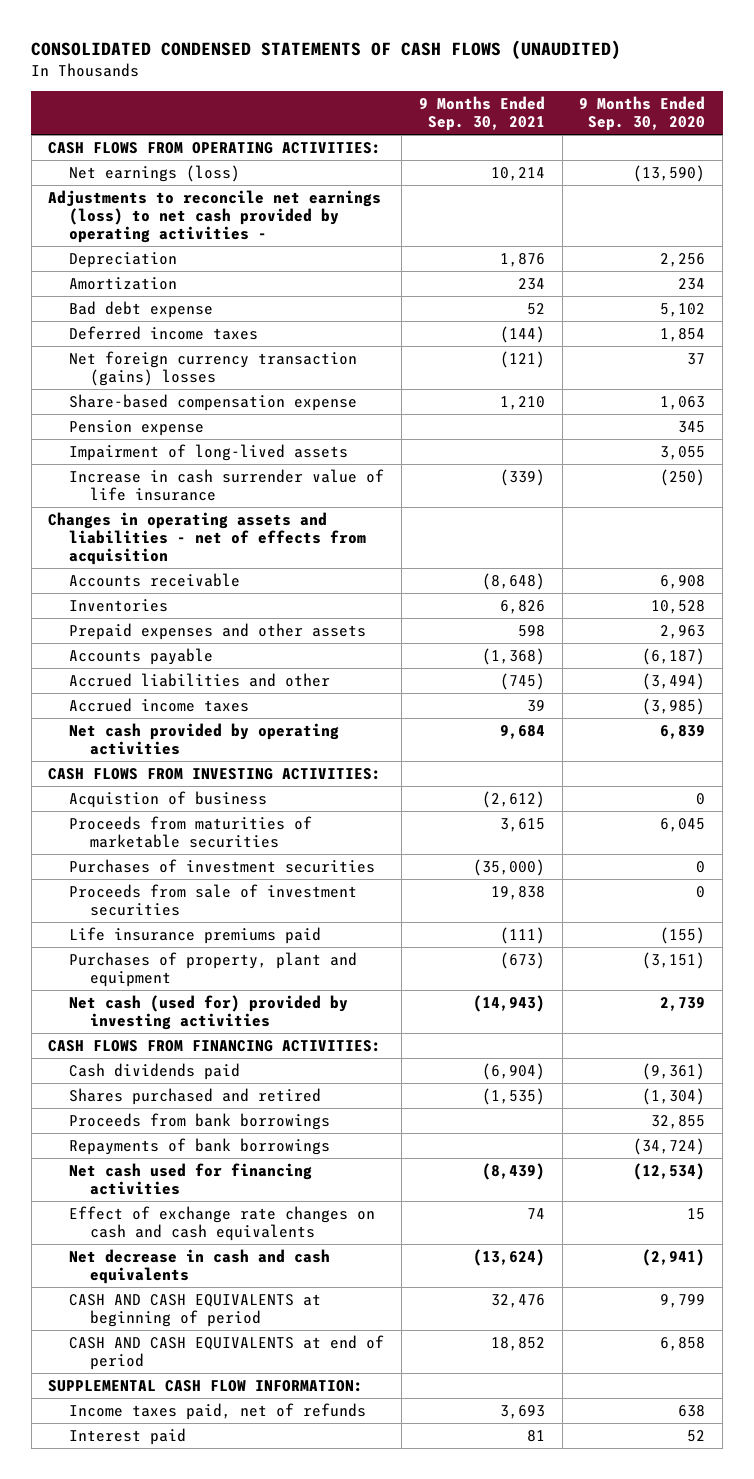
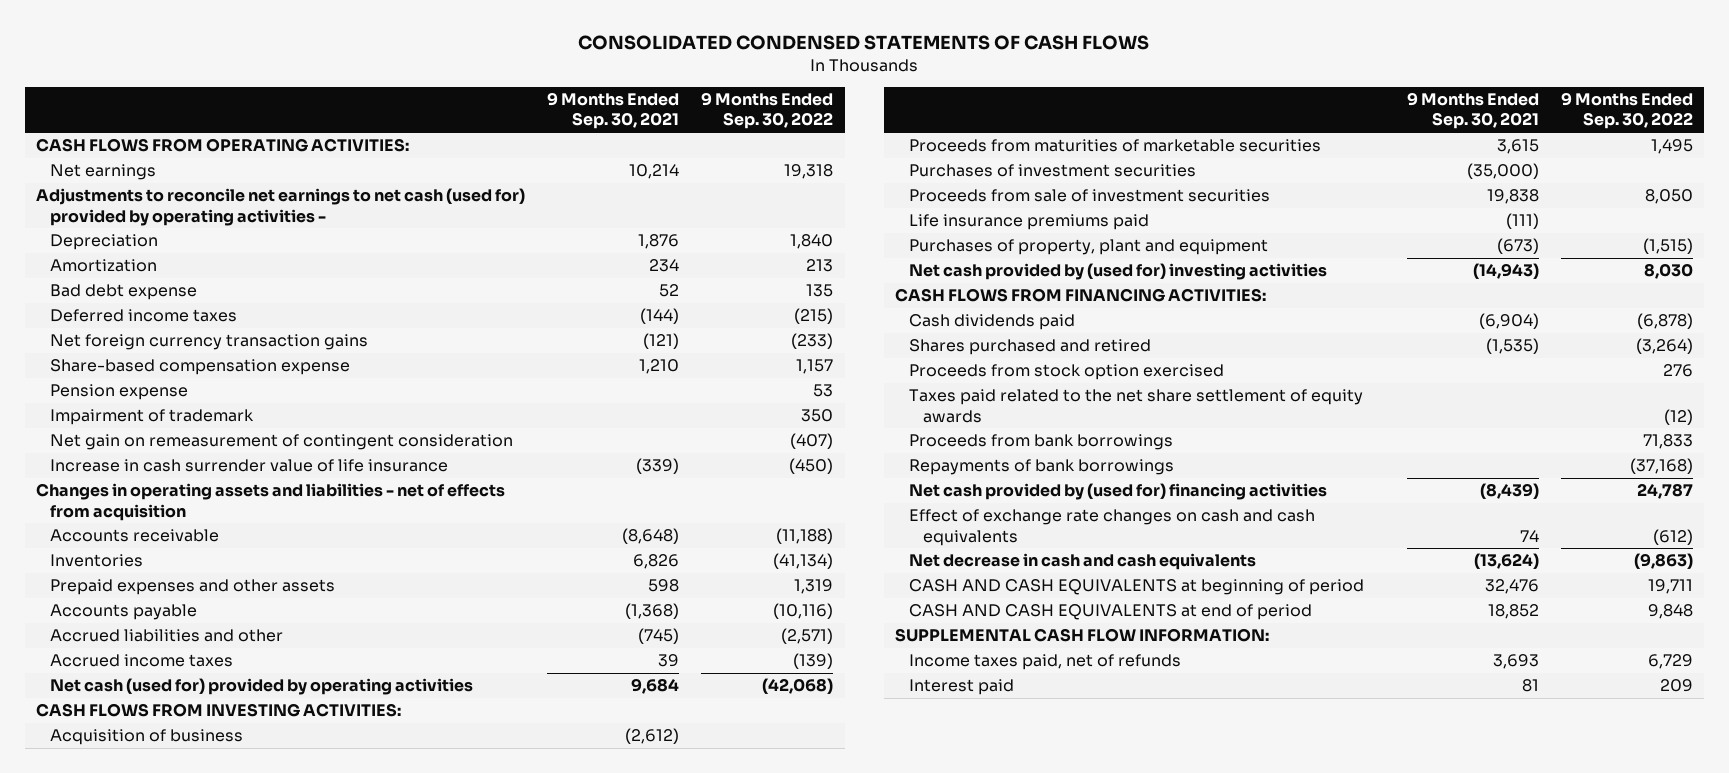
[31,39,622,59] CONSOLIDATED CONDENSED STATEMENTS OF CASH FLOWS (UNAUDITED) -> [578,35,1150,51] CONSOLIDATED CONDENSED STATEMENTS OF CASH FLOWS
[579,95,706,131] 9 Months Ended Sep. 30, 2020 -> none
none -> [701,91,834,130] 9 Months Ended Sep. 30, 2022
[69,164,241,182] Net earnings (loss) -> [50,164,157,181] Net earnings
[48,189,382,243] Adjustments to reconcile net earnings (loss) to net cash provided by operating activities - -> [35,188,525,226] Adjustments to reconcile net earnings to net cash (used for) provided by operating activities -
[69,350,358,386] Net foreign currency transaction (gains) losses -> [50,334,369,351] Net foreign currency transaction gains
[69,443,349,461] Impairment of long-lived assets -> none
none -> [50,409,255,426] Impairment of trademark
none -> [50,434,514,451] Net gain on remeasurement of contingent consideration
[69,722,340,755] Net cash provided by operating activities -> [50,678,474,696] Net cash (used for) provided by operating activities
[69,790,268,808] Acquistion of business -> [50,729,244,746] Acquisition of business
[69,994,349,1030] Net cash (used for) provided by investing activities -> [909,263,1328,281] Net cash provided by (used for) investing activities
none -> [909,364,1225,381] Proceeds from stock option exercised
none -> [909,389,1364,423] Taxes paid related to the net share settlement of equity awards
[69,1162,313,1195] Net cash used for financing activities -> [909,483,1328,501] Net cash provided by (used for) financing activities

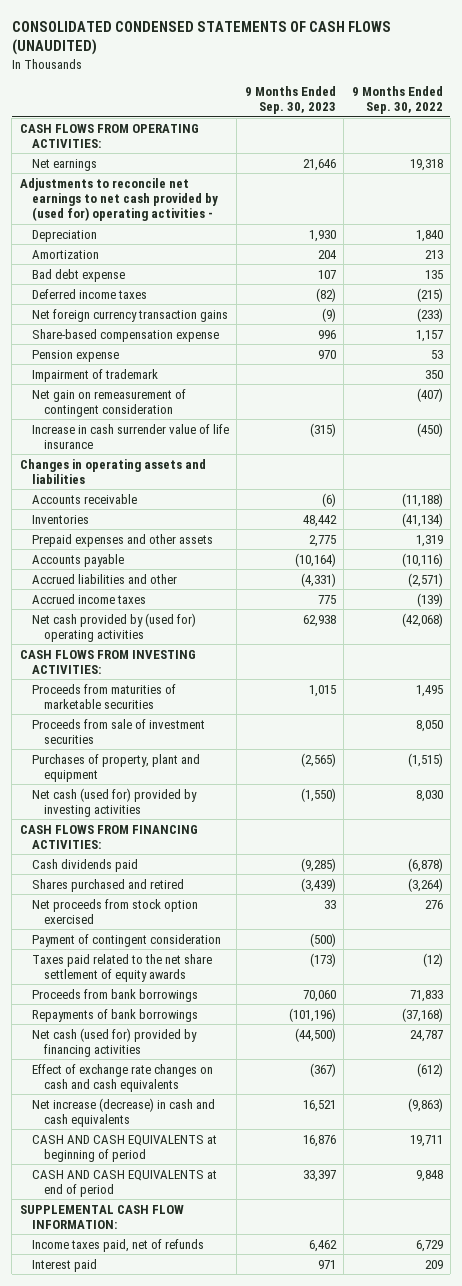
[578,35,1150,51] CONSOLIDATED CONDENSED STATEMENTS OF CASH FLOWS -> [11,20,391,56] CONSOLIDATED CONDENSED STATEMENTS OF CASH FLOWS (UNAUDITED)
[547,91,680,130] 9 Months Ended Sep. 30, 2021 -> none
none -> [244,86,336,115] 9 Months Ended Sep. 30, 2023
[35,188,525,226] Adjustments to reconcile net earnings to net cash (used for) provided by operating activities - -> [19,177,218,221] Adjustments to reconcile net earnings to net cash provided by (used for) operating activities -
[35,483,505,521] Changes in operating assets and liabilities - net of effects from acquisition -> [19,458,206,484] Changes in operating assets and liabilities
[50,678,474,696] Net cash (used for) provided by operating activities -> [31,612,196,642] Net cash provided by (used for) operating activities
[50,729,244,746] Acquisition of business -> none
[909,164,1197,178] Purchases of investment securities -> none
[909,214,1150,231] Life insurance premiums paid -> none
[909,263,1328,281] Net cash provided by (used for) investing activities -> [31,787,197,817] Net cash (used for) provided by investing activities
[909,364,1225,381] Proceeds from stock option exercised -> [31,898,198,924] Net proceeds from stock option exercised
none -> [31,933,221,947] Payment of contingent consideration
[909,483,1328,501] Net cash provided by (used for) financing activities -> [31,1027,197,1057] Net cash (used for) provided by financing activities
[909,553,1257,571] Net decrease in cash and cash equivalents -> [31,1097,215,1127] Net increase (decrease) in cash and cash equivalents

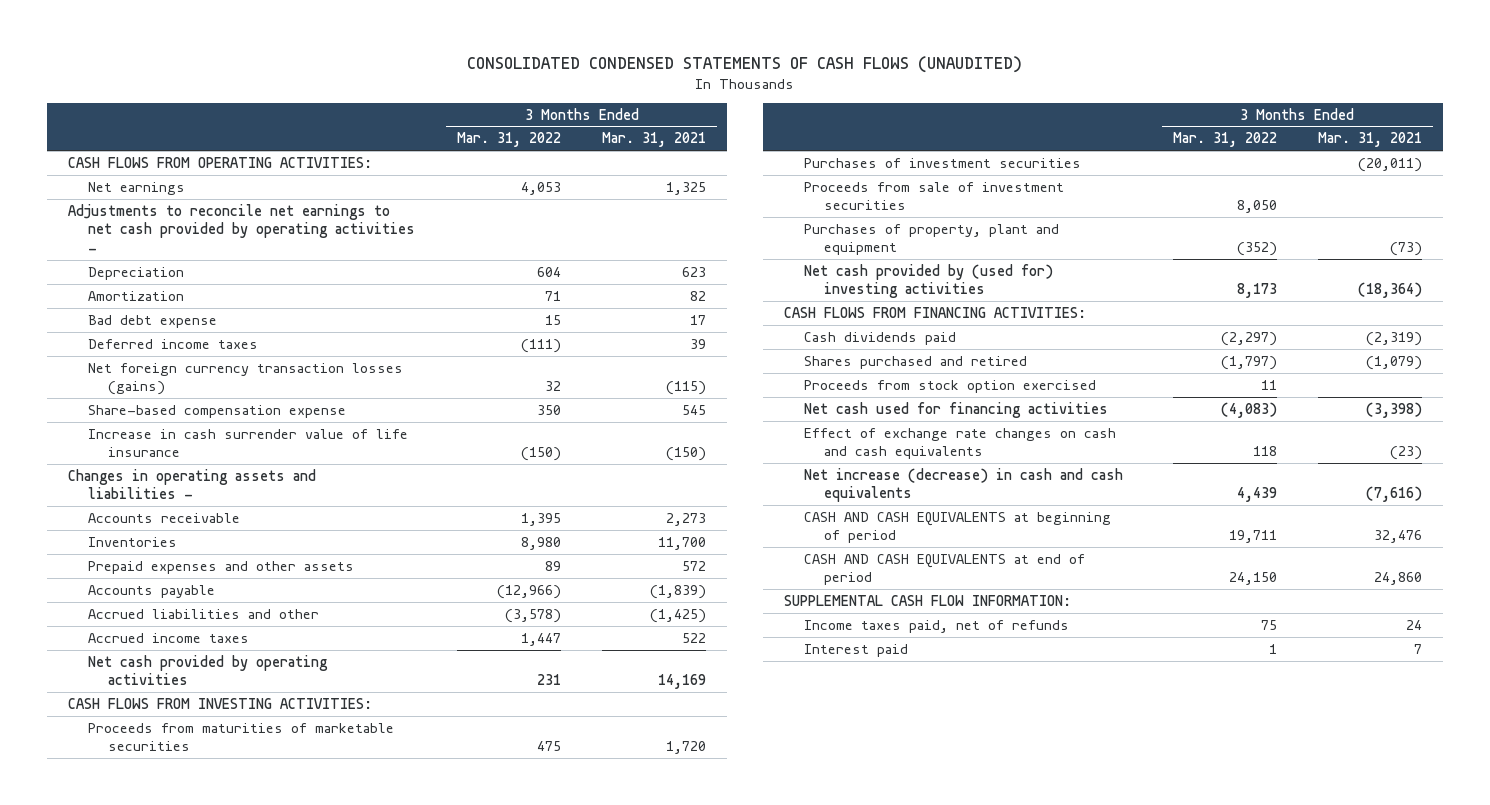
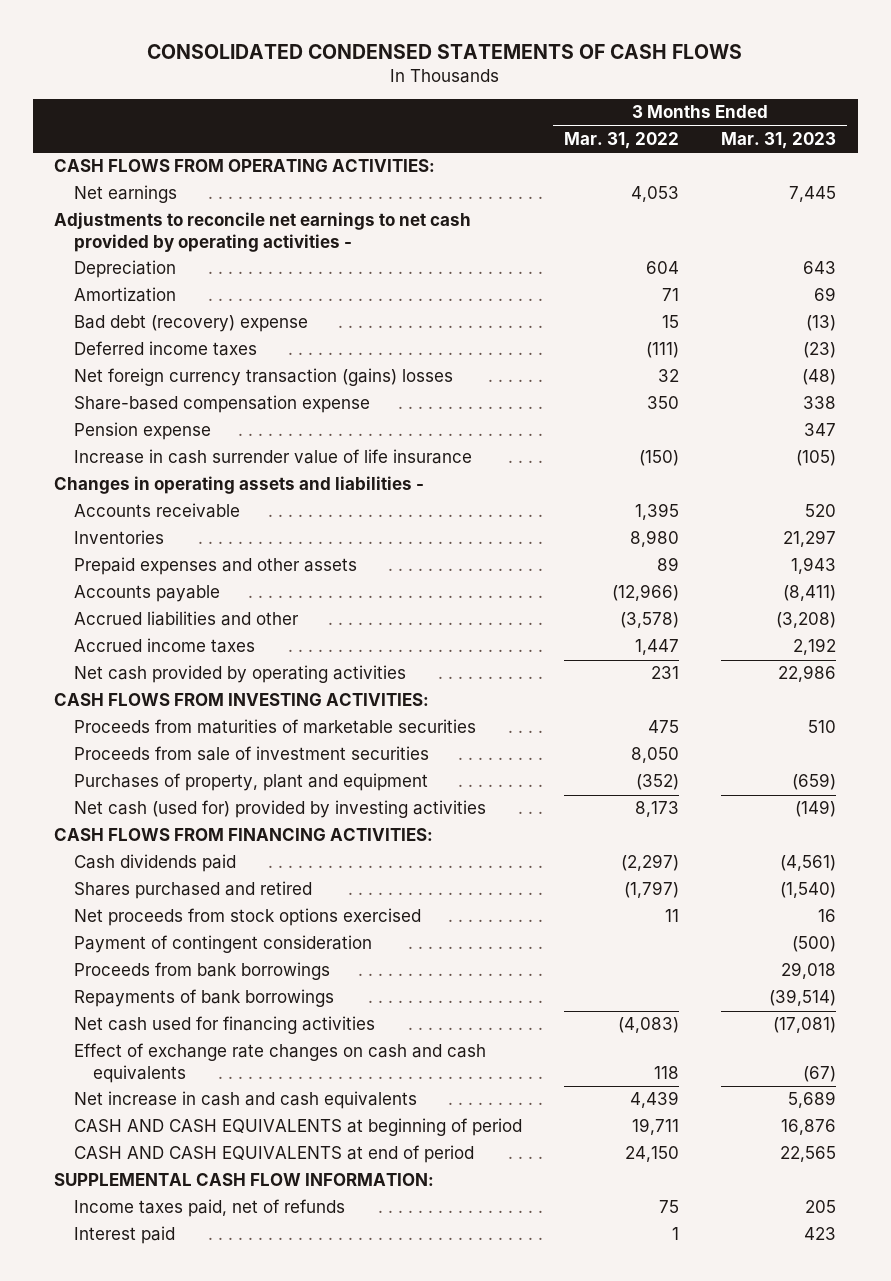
[466,56,1022,74] CONSOLIDATED CONDENSED STATEMENTS OF CASH FLOWS (UNAUDITED) -> [147,44,743,60] CONSOLIDATED CONDENSED STATEMENTS OF CASH FLOWS
[602,132,707,148] Mar. 31, 2021 -> none
none -> [721,132,837,150] Mar. 31, 2023
[88,314,218,328] Bad debt expense -> [73,315,308,333] Bad debt (recovery) expense
[88,362,404,396] Net foreign currency transaction losses (gains) -> [73,368,453,387] Net foreign currency transaction (gains) losses
none -> [73,422,211,441] Pension expense
[804,157,1082,168] Purchases of investment securities -> none
[804,263,1054,299] Net cash provided by (used for) investing activities -> [73,800,486,819] Net cash (used for) provided by investing activities
[804,379,1097,393] Proceeds from stock option exercised -> [73,908,421,927] Net proceeds from stock options exercised
none -> [73,935,372,954] Payment of contingent consideration
none -> [73,962,330,981] Proceeds from bank borrowings
none -> [73,989,334,1008] Repayments of bank borrowings
[804,467,1124,503] Net increase (decrease) in cash and cash equivalents -> [73,1091,417,1110] Net increase in cash and cash equivalents

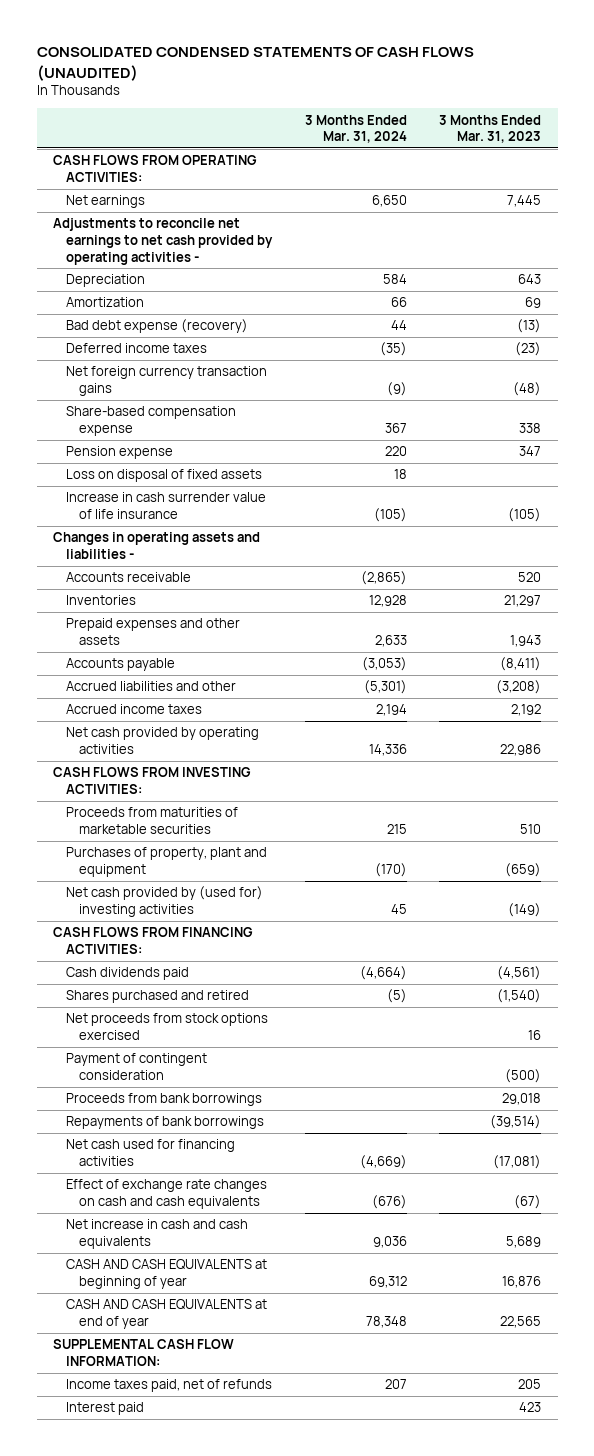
[147,44,743,60] CONSOLIDATED CONDENSED STATEMENTS OF CASH FLOWS -> [36,47,474,81] CONSOLIDATED CONDENSED STATEMENTS OF CASH FLOWS (UNAUDITED)
[563,132,679,150] Mar. 31, 2022 -> none
none -> [304,114,407,144] 3 Months Ended Mar. 31, 2024
[73,315,308,333] Bad debt (recovery) expense -> [66,319,249,334] Bad debt expense (recovery)
[73,368,453,387] Net foreign currency transaction (gains) losses -> [66,366,268,396] Net foreign currency transaction gains
none -> [66,469,263,483] Loss on disposal of fixed assets
[73,746,429,762] Proceeds from sale of investment securities -> none
[73,800,486,819] Net cash (used for) provided by investing activities -> [66,886,264,917] Net cash provided by (used for) investing activities
[73,1118,522,1137] CASH AND CASH EQUIVALENTS at beginning of period -> [66,1259,268,1289] CASH AND CASH EQUIVALENTS at beginning of year
[73,1145,474,1164] CASH AND CASH EQUIVALENTS at end of period -> [66,1299,268,1329] CASH AND CASH EQUIVALENTS at end of year

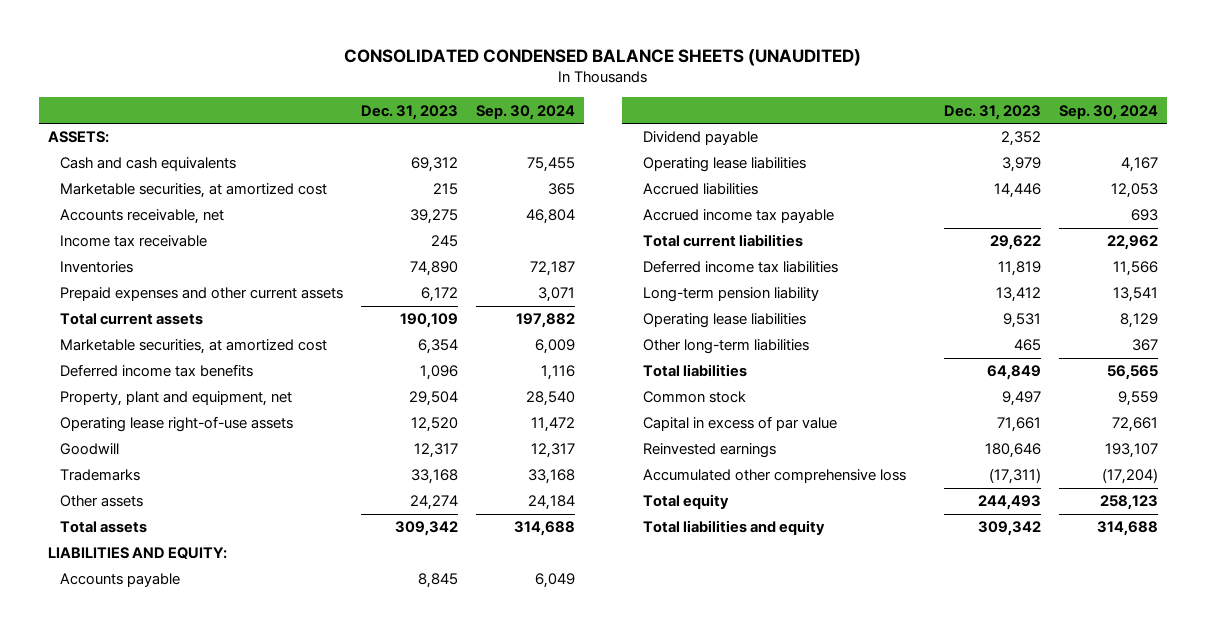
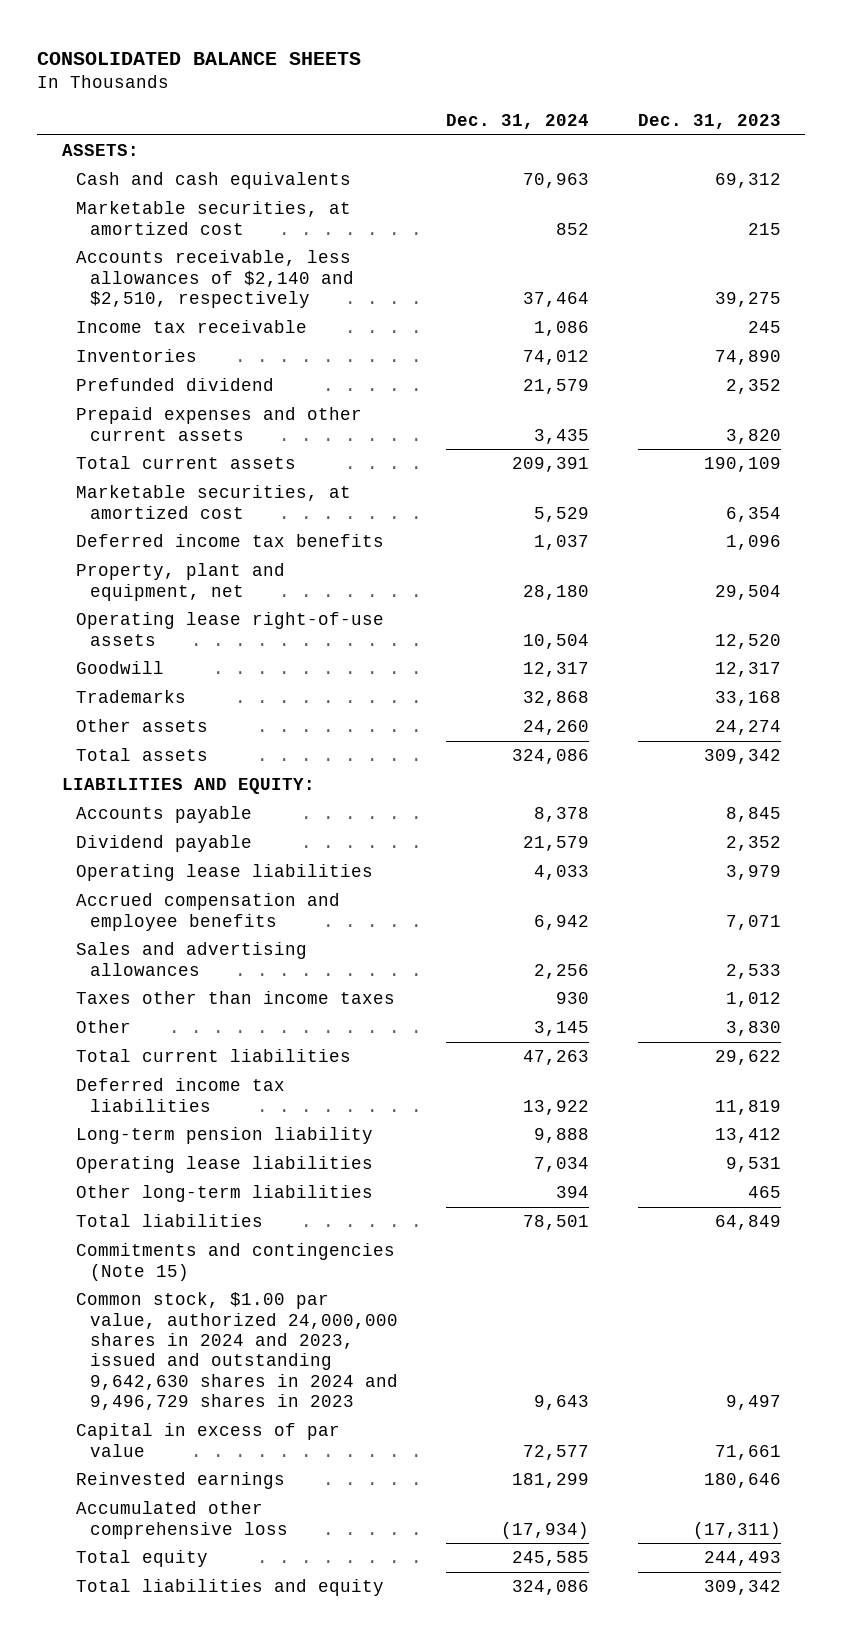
[344,49,862,67] CONSOLIDATED CONDENSED BALANCE SHEETS (UNAUDITED) -> [37,51,362,65] CONSOLIDATED BALANCE SHEETS
[476,104,576,120] Sep. 30, 2024 -> none
none -> [446,114,590,130] Dec. 31, 2024
[60,209,225,225] Accounts receivable, net -> [75,250,354,309] Accounts receivable, less allowances of $2,140 and $2,510, respectively
none -> [75,378,274,392] Prefunded dividend
[421,287,459,303] 6,172 -> [726,428,782,444] 3,820
[643,183,759,196] Accrued liabilities -> none
[643,209,835,224] Accrued income tax payable -> none
none -> [75,893,340,931] Accrued compensation and employee benefits
none -> [75,942,307,976] Sales and advertising allowances
none -> [75,991,395,1005] Taxes other than income taxes
none -> [75,1020,131,1034] Other
none -> [75,1243,395,1281] Commitments and contingencies (Note 15)
[643,391,747,404] Common stock -> [75,1292,398,1411] Common stock, $1.00 par value, authorized 24,000,000 shares in 2024 and 2023, issued and outstanding 9,642,630 shares in 2024 and 9,496,729 shares in 2023

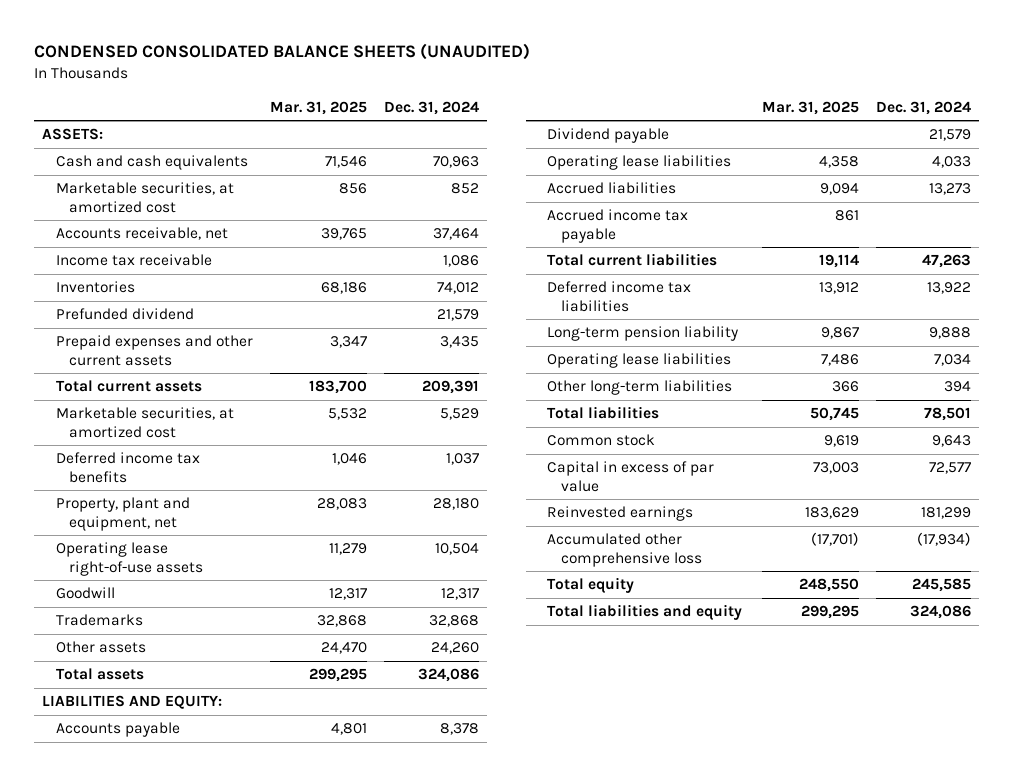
[37,51,362,65] CONSOLIDATED BALANCE SHEETS -> [33,43,530,61] CONDENSED CONSOLIDATED BALANCE SHEETS (UNAUDITED)
[638,114,782,130] Dec. 31, 2023 -> none
none -> [269,100,367,115] Mar. 31, 2025
[75,250,354,309] Accounts receivable, less allowances of $2,140 and $2,510, respectively -> [55,227,228,241] Accounts receivable, net
[75,893,340,931] Accrued compensation and employee benefits -> none
[75,942,307,976] Sales and advertising allowances -> none
[75,991,395,1005] Taxes other than income taxes -> none
[75,1020,131,1034] Other -> none
none -> [547,182,677,195] Accrued liabilities
none -> [547,209,689,243] Accrued income tax payable
[75,1243,395,1281] Commitments and contingencies (Note 15) -> none
[75,1292,398,1411] Common stock, $1.00 par value, authorized 24,000,000 shares in 2024 and 2023, issued and outstanding 9,642,630 shares in 2024 and 9,496,729 shares in 2023 -> [547,434,656,447] Common stock

